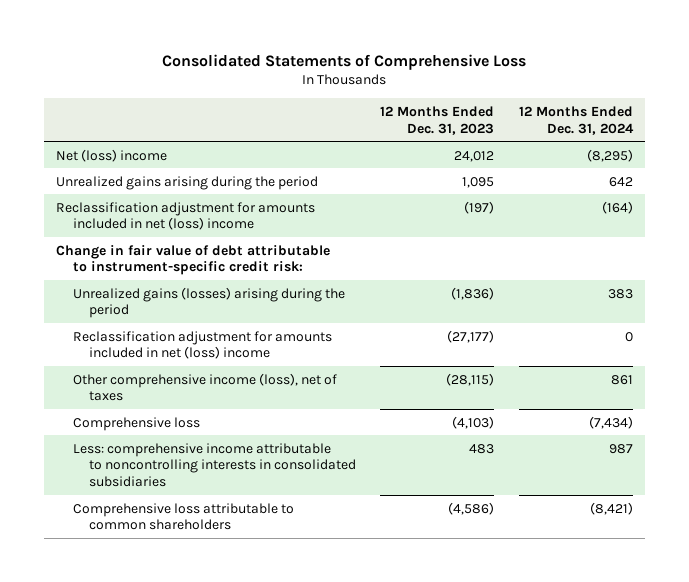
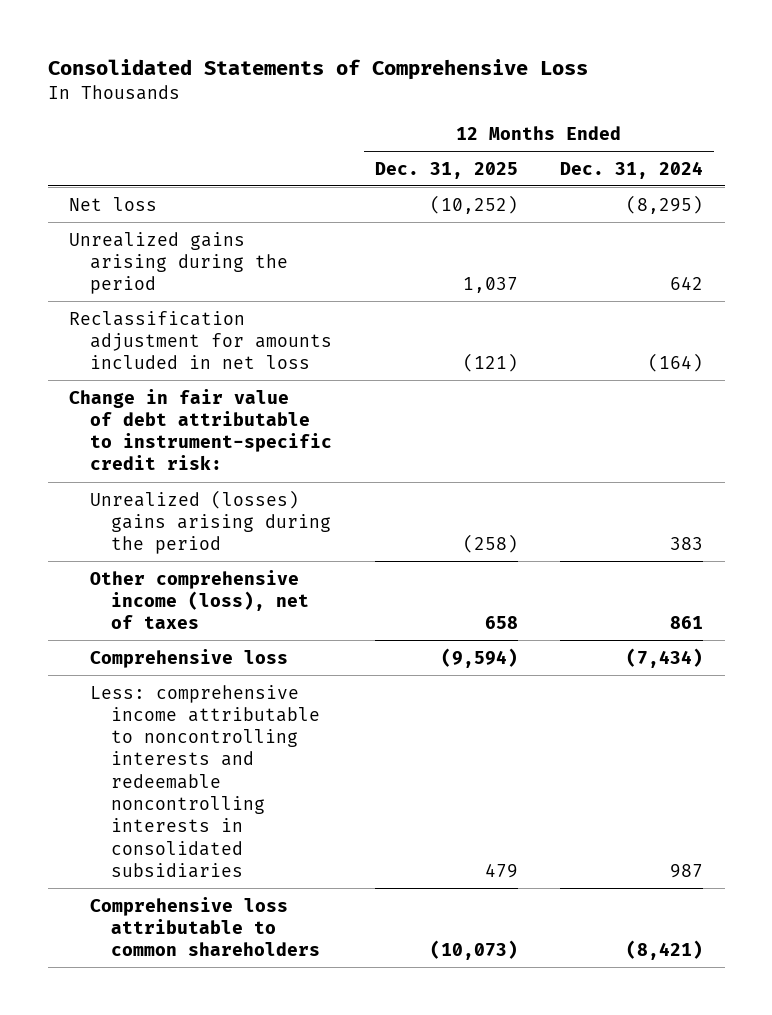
[380,105,495,135] 12 Months Ended Dec. 31, 2023 -> none
none -> [374,161,518,179] Dec. 31, 2025
[56,148,168,162] Net (loss) income -> [69,196,158,211] Net loss
[56,201,316,231] Reclassification adjustment for amounts included in net (loss) income -> [69,310,333,370] Reclassification adjustment for amounts included in net loss
[72,330,332,360] Reclassification adjustment for amounts included in net (loss) income -> none
[72,286,345,319] Unrealized gains (losses) arising during the period -> [90,489,332,555] Unrealized (losses) gains arising during the period
[72,442,356,487] Less: comprehensive income attributable to noncontrolling interests in consolidated subsidiaries -> [90,684,321,878] Less: comprehensive income attributable to noncontrolling interests and redeemable noncontrolling interests in consolidated subsidiaries

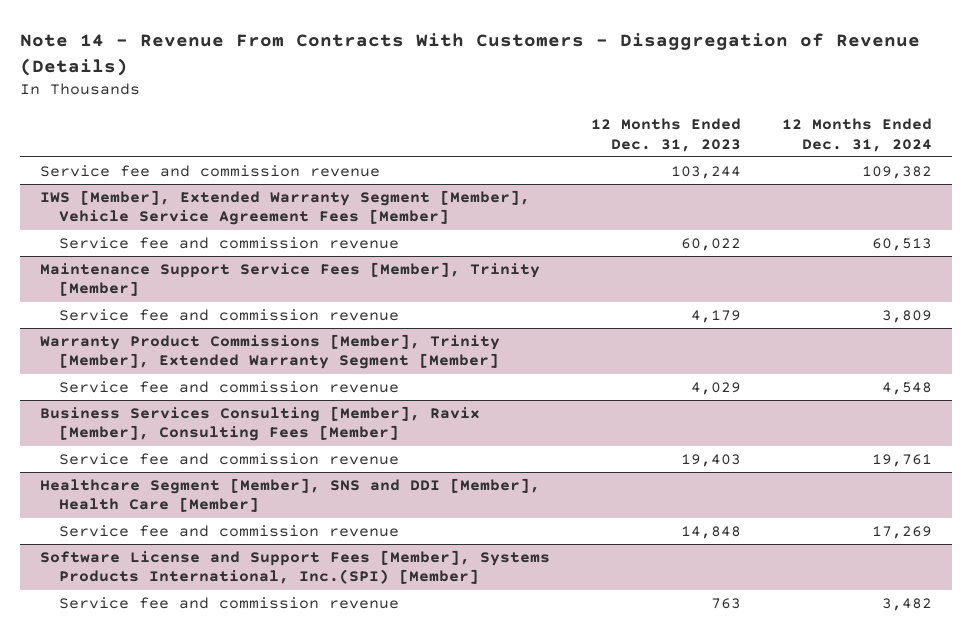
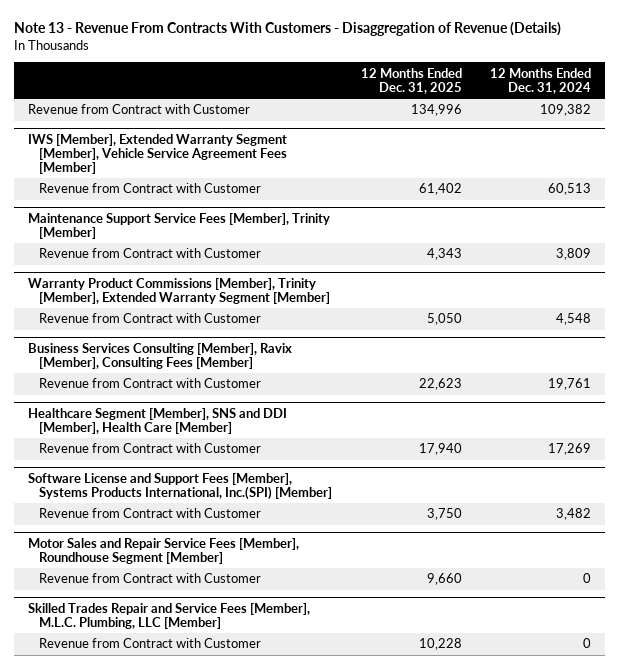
[19,32,920,76] Note 14 - Revenue From Contracts With Customers - Disaggregation of Revenue (Details) -> [14,22,562,37] Note 13 - Revenue From Contracts With Customers - Disaggregation of Revenue (Details)
[591,118,742,152] 12 Months Ended Dec. 31, 2023 -> none
none -> [360,67,462,94] 12 Months Ended Dec. 31, 2025
[40,165,381,178] Service fee and commission revenue -> [28,104,251,115] Revenue from Contract with Customer
[58,237,399,250] Service fee and commission revenue -> [39,183,262,194] Revenue from Contract with Customer
[58,309,399,322] Service fee and commission revenue -> [39,248,262,259] Revenue from Contract with Customer
[58,381,399,394] Service fee and commission revenue -> [39,313,262,324] Revenue from Contract with Customer
[58,453,399,466] Service fee and commission revenue -> [39,378,262,389] Revenue from Contract with Customer
[58,525,399,538] Service fee and commission revenue -> [39,443,262,454] Revenue from Contract with Customer
[58,597,399,610] Service fee and commission revenue -> [39,508,262,519] Revenue from Contract with Customer
none -> [28,537,300,564] Motor Sales and Repair Service Fees [Member], Roundhouse Segment [Member]
none -> [39,573,262,584] Revenue from Contract with Customer
none -> [28,602,311,629] Skilled Trades Repair and Service Fees [Member], M.L.C. Plumbing, LLC [Member]
none -> [39,638,262,649] Revenue from Contract with Customer

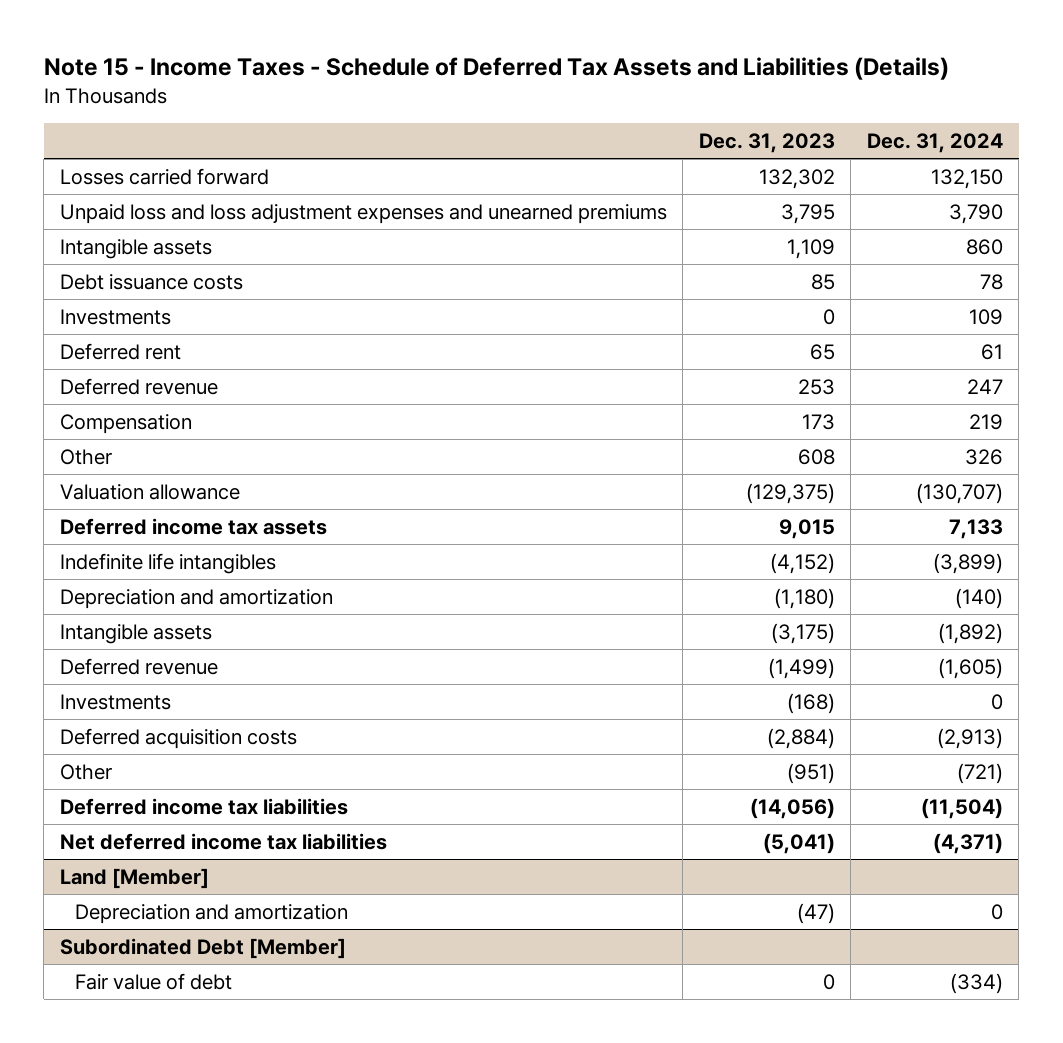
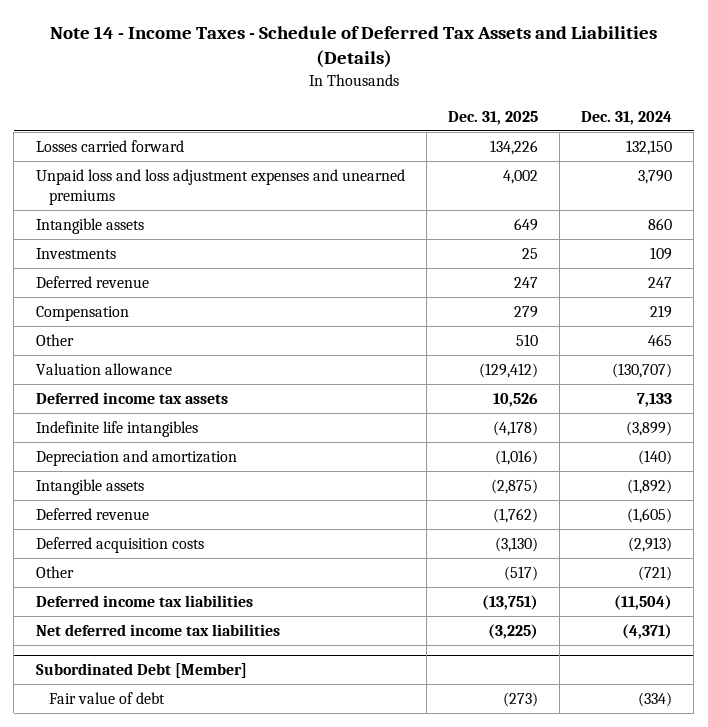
[43,57,949,81] Note 15 - Income Taxes - Schedule of Deferred Tax Assets and Liabilities (Details) -> [49,25,657,68] Note 14 - Income Taxes - Schedule of Deferred Tax Assets and Liabilities (Details)
[698,132,835,153] Dec. 31, 2023 -> none
none -> [447,110,538,125] Dec. 31, 2025
[59,273,243,290] Debt issuance costs -> none
[59,342,181,360] Deferred rent -> none
[964,448,1003,465] 326 -> [648,333,673,346] 465
[59,693,171,710] Investments -> none
[59,867,209,889] Land [Member] -> none
[75,903,349,924] Depreciation and amortization -> none

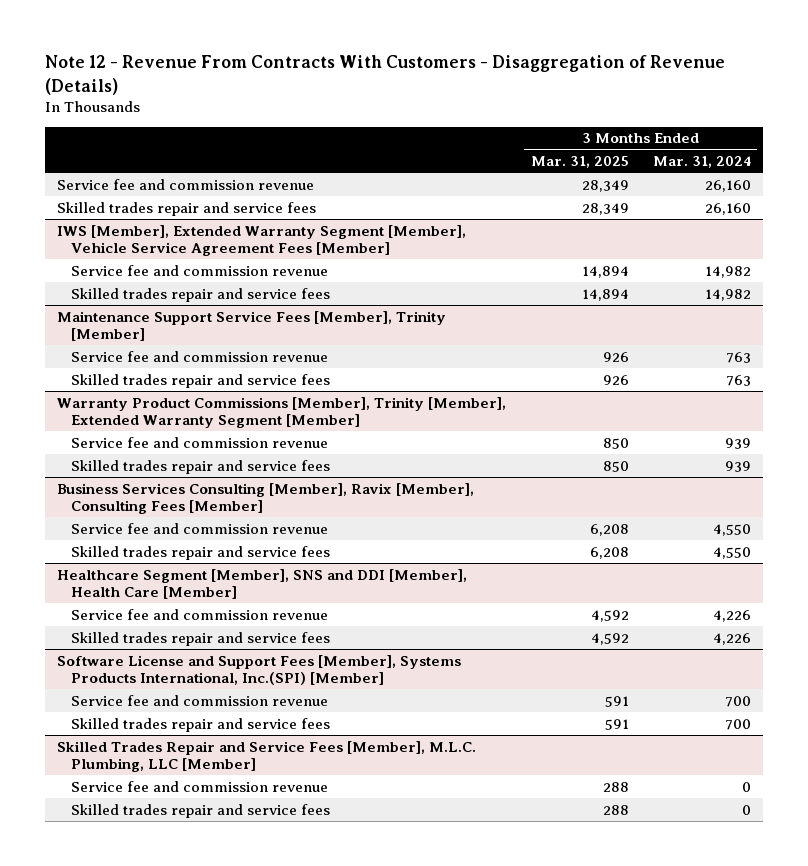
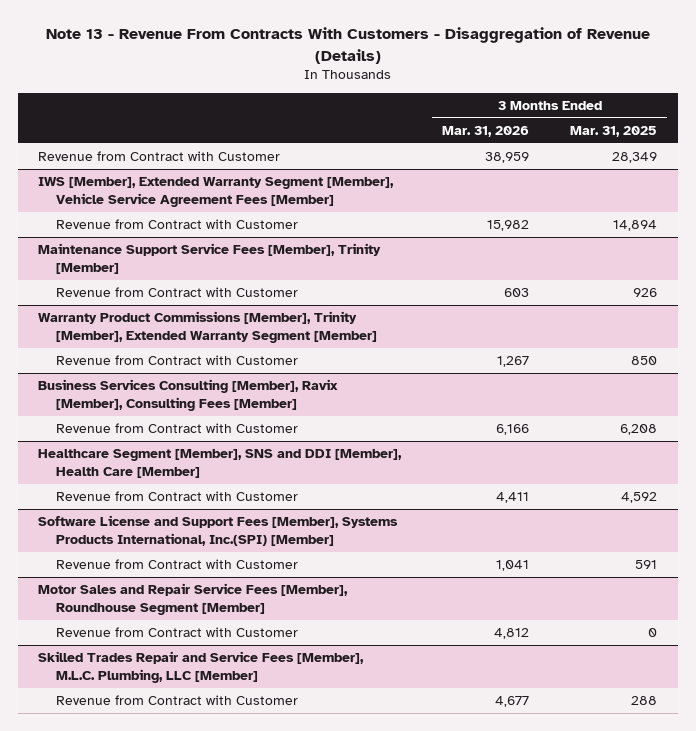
[44,55,725,95] Note 12 - Revenue From Contracts With Customers - Disaggregation of Revenue (Details) -> [45,27,650,64] Note 13 - Revenue From Contracts With Customers - Disaggregation of Revenue (Details)
[653,156,752,169] Mar. 31, 2024 -> none
none -> [442,125,530,137] Mar. 31, 2026
[57,201,317,216] Skilled trades repair and service fees -> none
[57,178,315,190] Service fee and commission revenue -> [38,151,281,162] Revenue from Contract with Customer
[71,287,331,302] Skilled trades repair and service fees -> none
[71,264,329,276] Service fee and commission revenue -> [56,219,299,230] Revenue from Contract with Customer
[71,373,331,388] Skilled trades repair and service fees -> none
[71,350,329,362] Service fee and commission revenue -> [56,287,299,298] Revenue from Contract with Customer
[71,459,331,474] Skilled trades repair and service fees -> none
[71,436,329,448] Service fee and commission revenue -> [56,355,299,366] Revenue from Contract with Customer
[71,545,331,560] Skilled trades repair and service fees -> none
[71,522,329,534] Service fee and commission revenue -> [56,423,299,434] Revenue from Contract with Customer
[71,631,331,646] Skilled trades repair and service fees -> none
[71,608,329,620] Service fee and commission revenue -> [56,491,299,502] Revenue from Contract with Customer
[71,717,331,732] Skilled trades repair and service fees -> none
[71,694,329,706] Service fee and commission revenue -> [56,559,299,570] Revenue from Contract with Customer
none -> [38,583,349,615] Motor Sales and Repair Service Fees [Member], Roundhouse Segment [Member]
none -> [56,627,299,638] Revenue from Contract with Customer
[71,803,331,818] Skilled trades repair and service fees -> none
[71,780,329,792] Service fee and commission revenue -> [56,695,299,706] Revenue from Contract with Customer

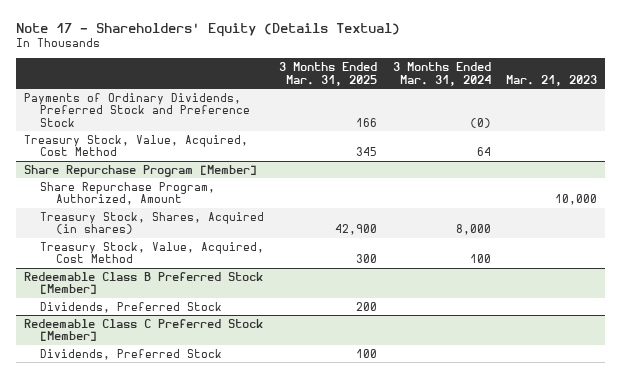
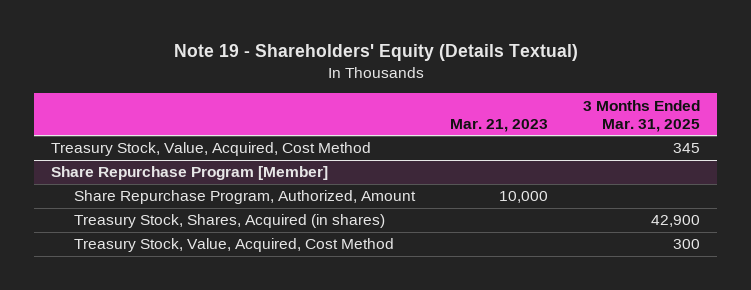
[15,22,400,37] Note 17 - Shareholders' Equity (Details Textual) -> [173,44,578,62] Note 19 - Shareholders' Equity (Details Textual)
[392,61,491,86] 3 Months Ended Mar. 31, 2024 -> none
[23,92,250,127] Payments of Ordinary Dividends, Preferred Stock and Preference Stock -> none
[23,271,263,295] Redeemable Class B Preferred Stock [Member] -> none
[39,301,222,313] Dividends, Preferred Stock -> none
[23,318,263,342] Redeemable Class C Preferred Stock [Member] -> none
[39,348,222,360] Dividends, Preferred Stock -> none

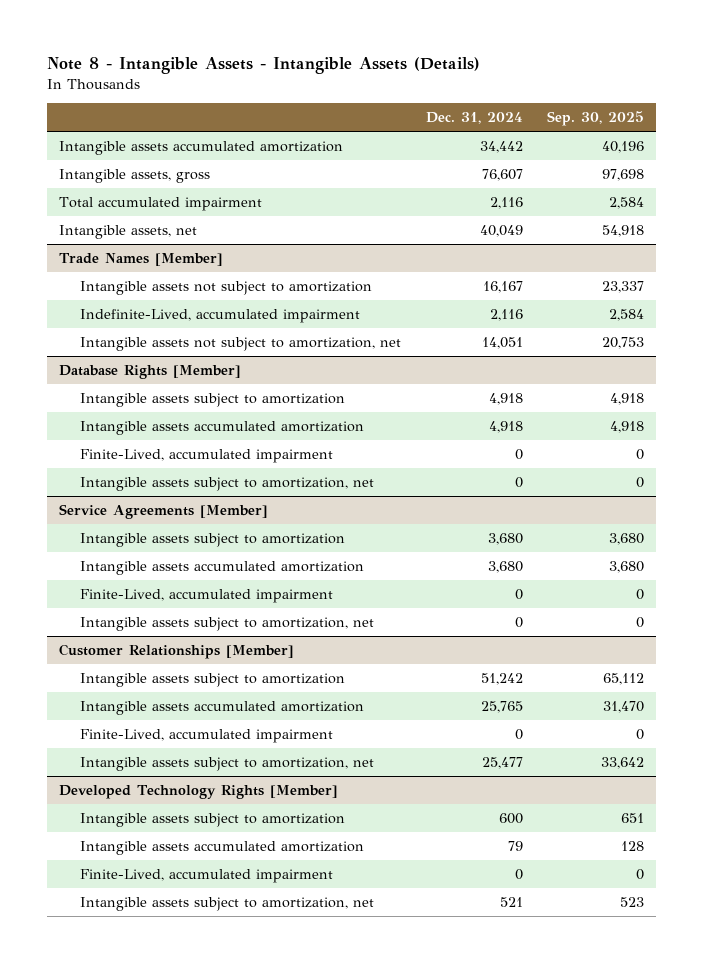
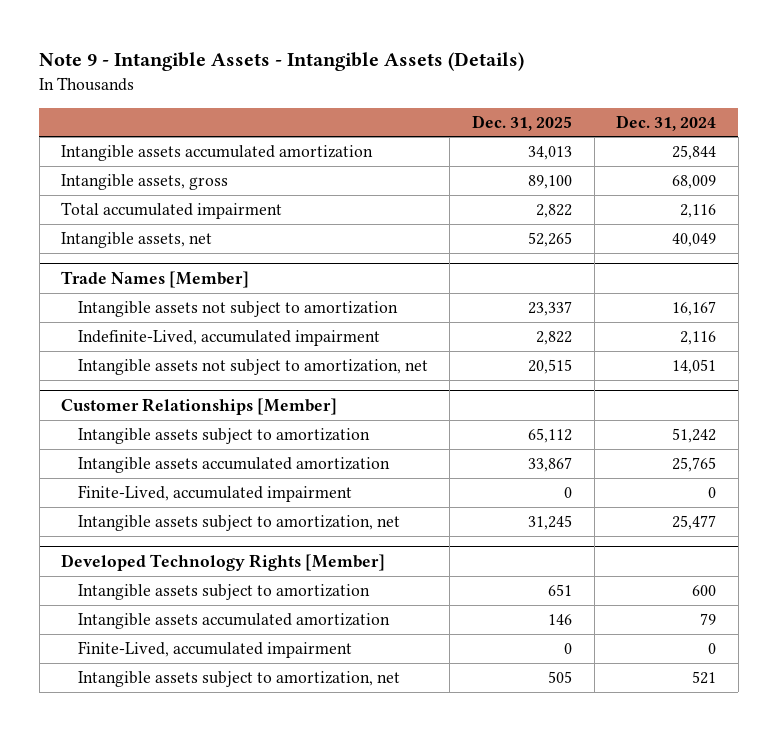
[46,57,480,75] Note 8 - Intangible Assets - Intangible Assets (Details) -> [39,52,525,72] Note 9 - Intangible Assets - Intangible Assets (Details)
[547,111,645,127] Sep. 30, 2025 -> none
none -> [472,114,573,131] Dec. 31, 2025
[479,141,523,154] 34,442 -> [672,145,717,161] 25,844
[481,169,523,182] 76,607 -> [672,175,717,190] 68,009
[58,365,241,380] Database Rights [Member] -> none
[80,393,346,408] Intangible assets subject to amortization -> none
[80,421,365,436] Intangible assets accumulated amortization -> none
[80,449,334,464] Finite-Lived, accumulated impairment -> none
[80,477,375,492] Intangible assets subject to amortization, net -> none
[58,504,268,520] Service Agreements [Member] -> none
[80,533,346,548] Intangible assets subject to amortization -> none
[80,561,365,576] Intangible assets accumulated amortization -> none
[80,589,334,604] Finite-Lived, accumulated impairment -> none
[80,617,375,632] Intangible assets subject to amortization, net -> none

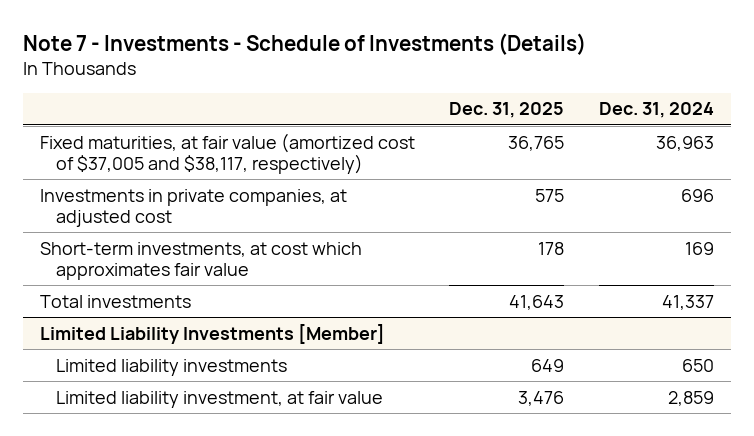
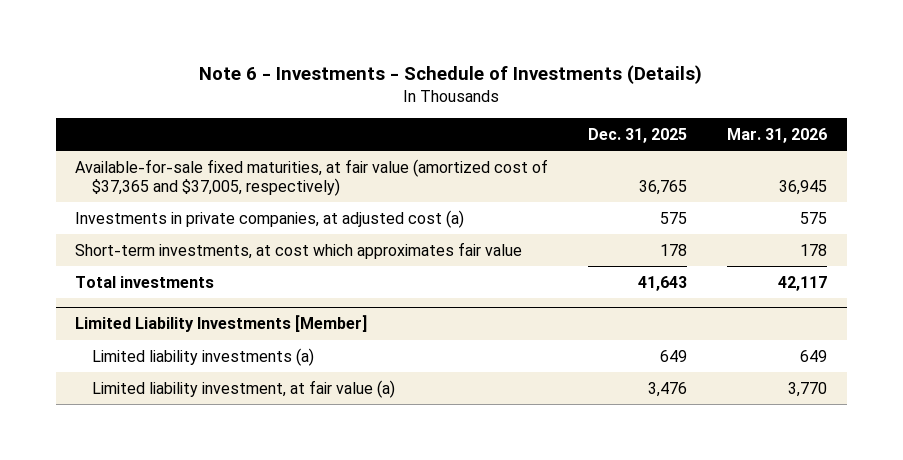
[22,32,586,55] Note 7 - Investments - Schedule of Investments (Details) -> [199,65,703,85] Note 6 - Investments - Schedule of Investments (Details)
[598,102,714,119] Dec. 31, 2024 -> none
none -> [727,127,828,143] Mar. 31, 2026
[40,132,416,174] Fixed maturities, at fair value (amortized cost of $37,005 and $38,117, respectively) -> [75,158,549,196] Available-for-sale fixed maturities, at fair value (amortized cost of $37,365 and $37,005, respectively)
[40,188,348,227] Investments in private companies, at adjusted cost -> [75,209,465,228] Investments in private companies, at adjusted cost (a)
[56,358,288,376] Limited liability investments -> [92,347,315,366] Limited liability investments (a)
[56,390,384,408] Limited liability investment, at fair value -> [92,379,396,398] Limited liability investment, at fair value (a)

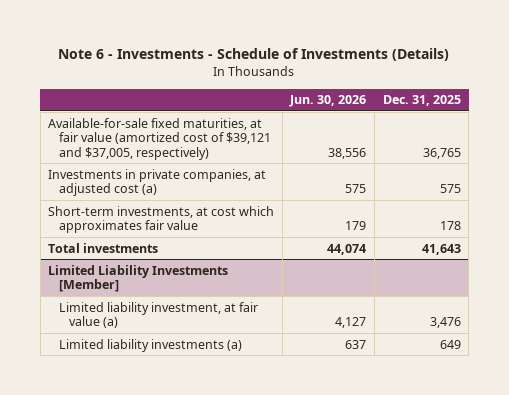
[727,127,828,143] Mar. 31, 2026 -> none
none -> [289,95,367,108] Jun. 30, 2026
[75,158,549,196] Available-for-sale fixed maturities, at fair value (amortized cost of $37,365 and $37,005, respectively) -> [48,117,271,160] Available-for-sale fixed maturities, at fair value (amortized cost of $39,121 and $37,005, respectively)
[92,347,315,366] Limited liability investments (a) -> [58,338,242,352] Limited liability investments (a)

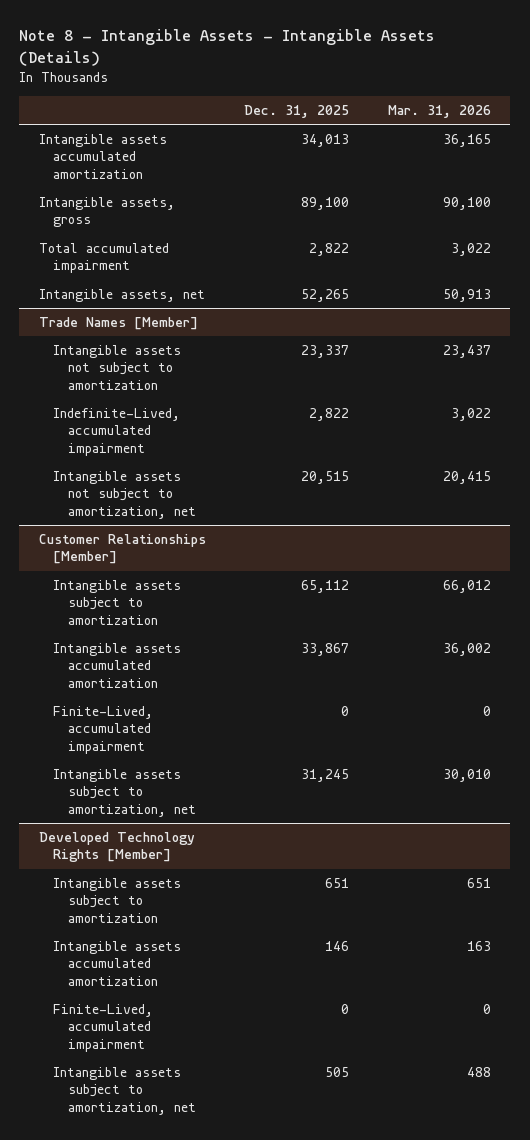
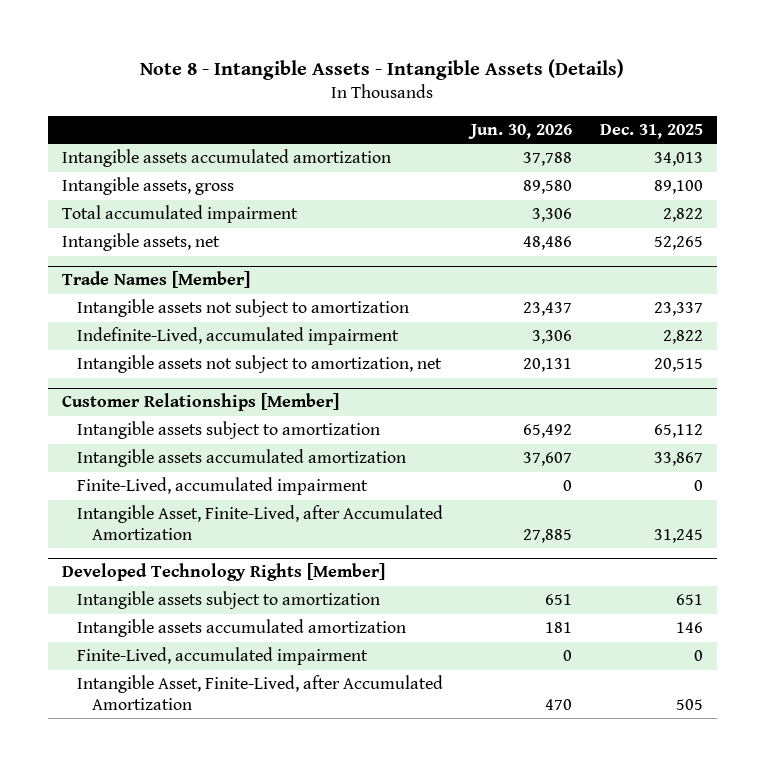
[387,105,491,119] Mar. 31, 2026 -> none
none -> [467,123,572,139] Jun. 30, 2026
[53,768,196,817] Intangible assets subject to amortization, net -> [76,505,443,540] Intangible Asset, Finite-Lived, after Accumulated Amortization
[53,1066,196,1115] Intangible assets subject to amortization, net -> [76,675,443,710] Intangible Asset, Finite-Lived, after Accumulated Amortization

